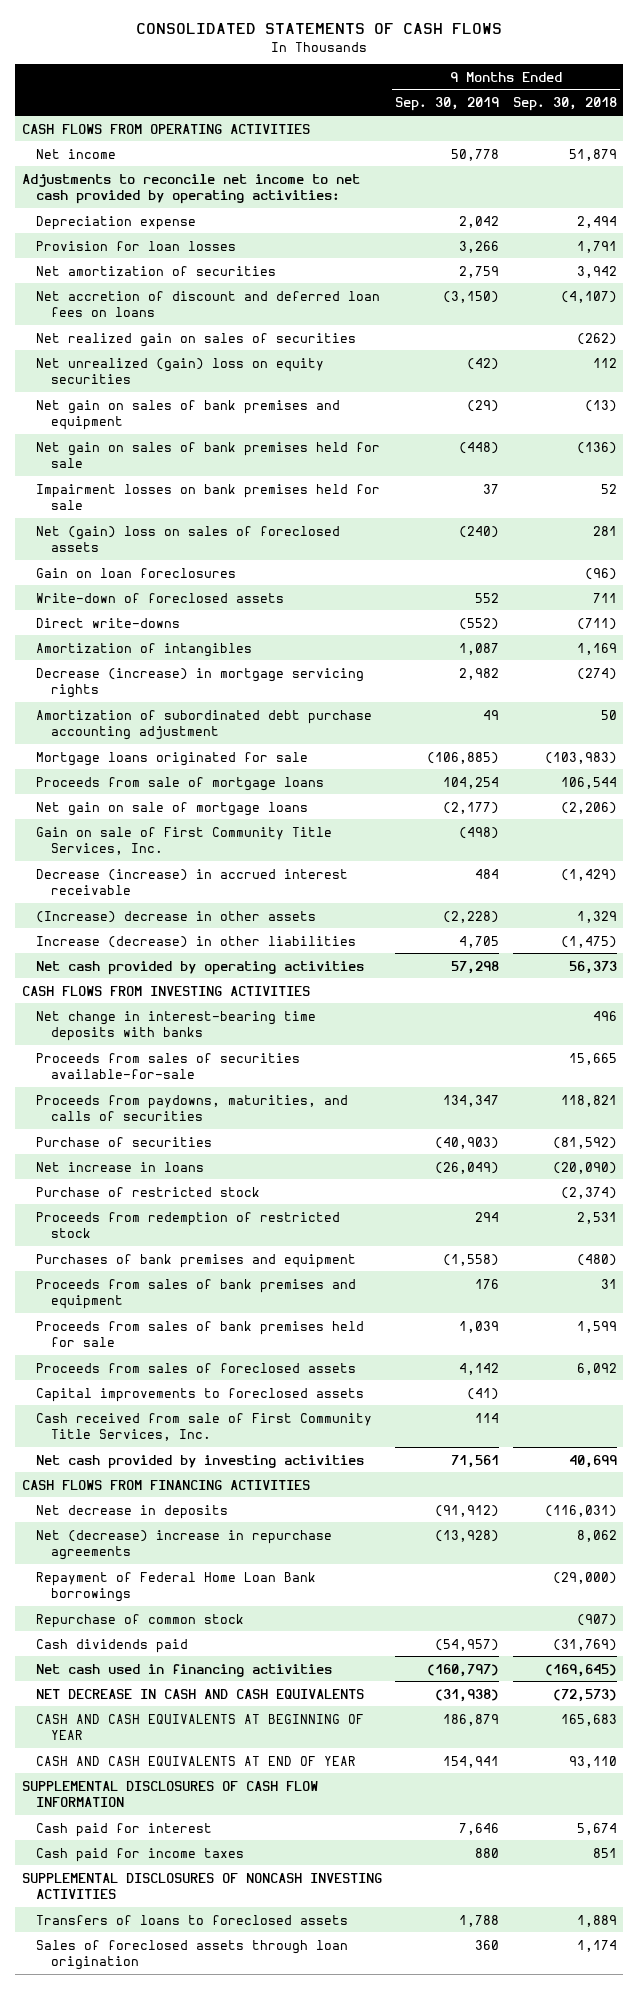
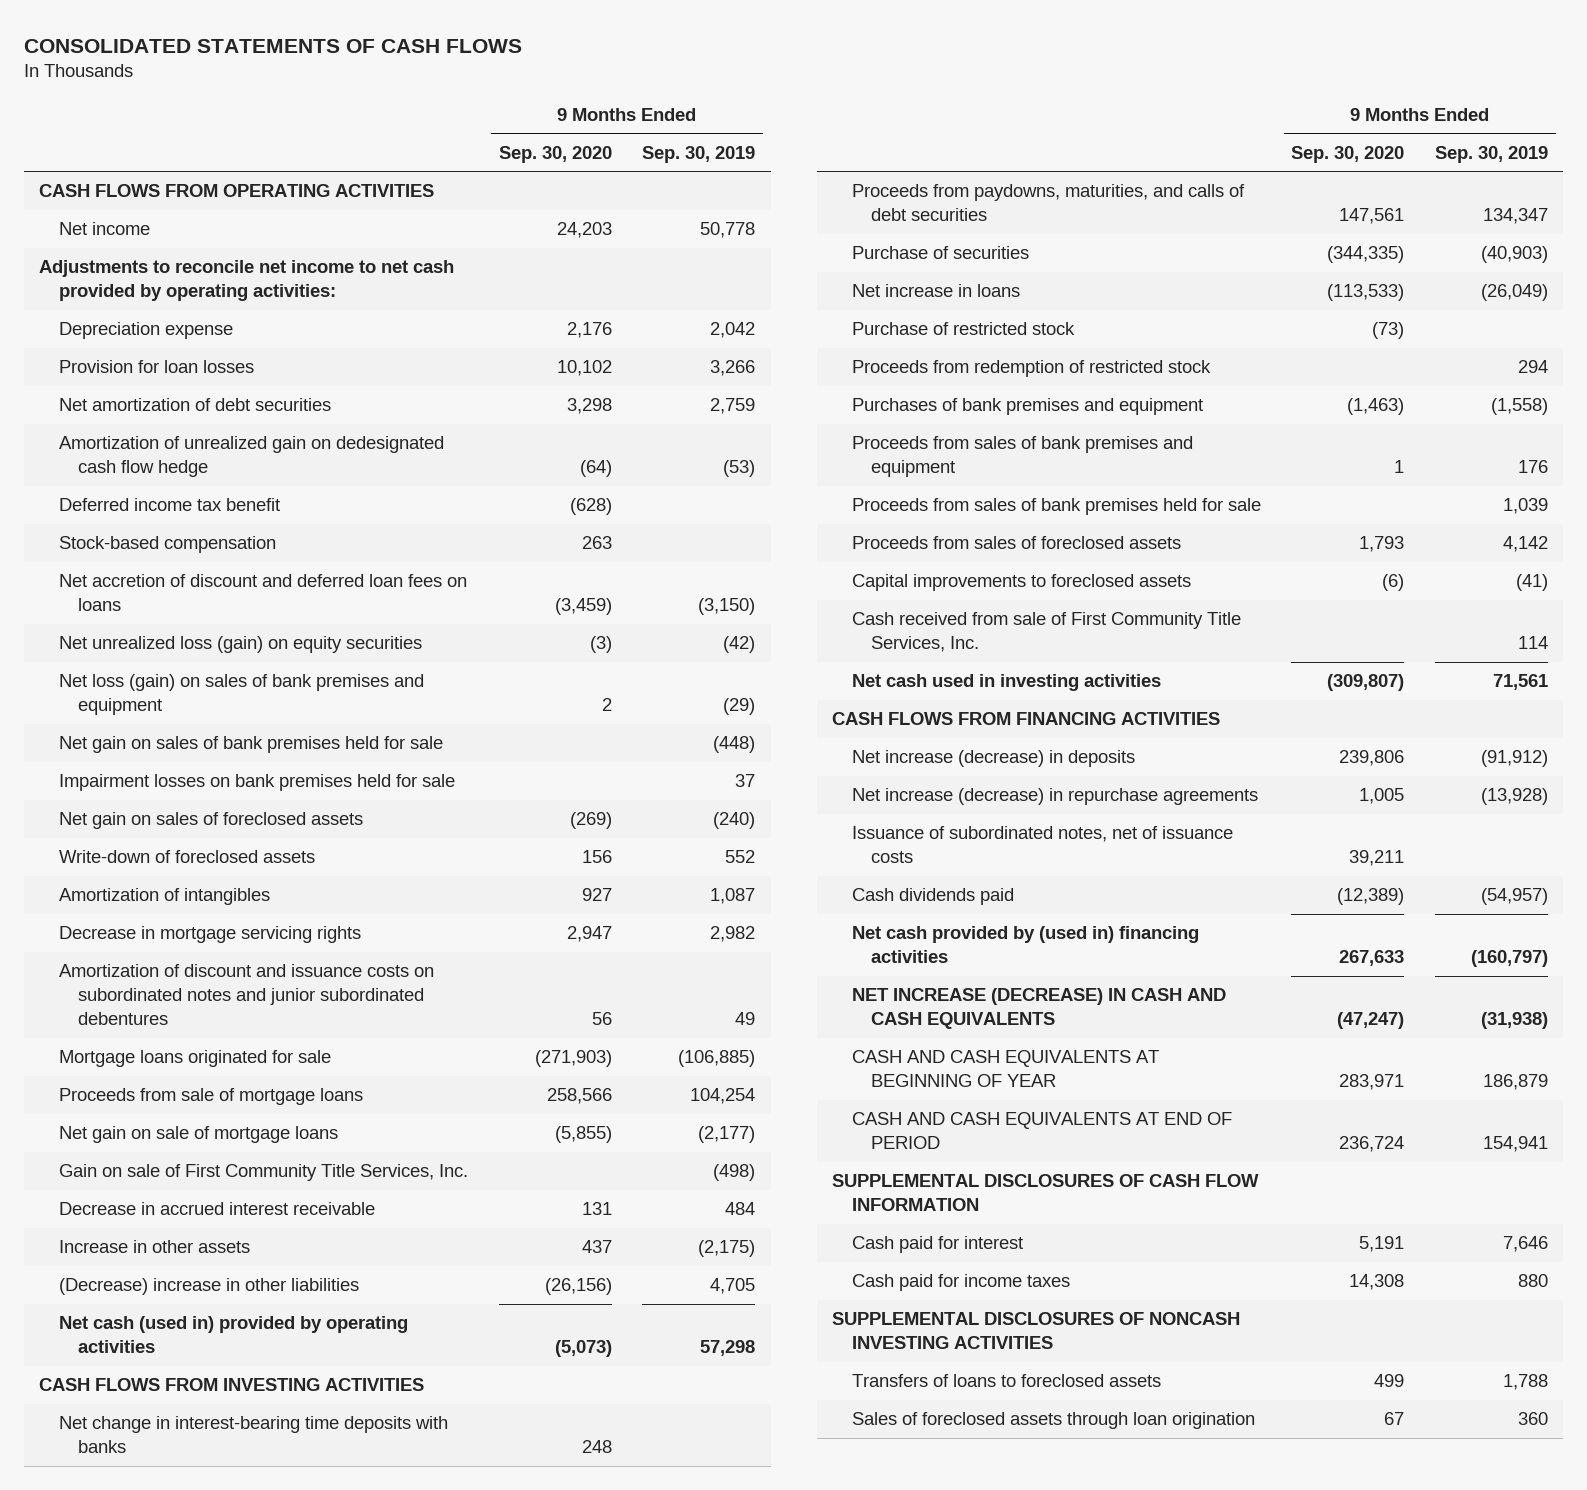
[512,97,617,112] Sep. 30, 2018 -> none
none -> [498,145,612,163] Sep. 30, 2020
[36,265,277,276] Net amortization of securities -> [58,398,331,412] Net amortization of debt securities
none -> [58,436,444,478] Amortization of unrealized gain on dedesignated cash flow hedge
none -> [58,498,280,512] Deferred income tax benefit
none -> [58,536,276,554] Stock-based compensation
[36,332,357,347] Net realized gain on sales of securities -> none
[36,357,325,384] Net unrealized (gain) loss on equity securities -> [58,636,422,654] Net unrealized loss (gain) on equity securities
[36,399,341,430] Net gain on sales of bank premises and equipment -> [58,674,424,716] Net loss (gain) on sales of bank premises and equipment
[36,567,237,578] Gain on loan foreclosures -> none
[36,525,341,552] Net (gain) loss on sales of foreclosed assets -> [58,812,363,830] Net gain on sales of foreclosed assets
[36,617,181,628] Direct write-downs -> none
[36,709,373,740] Amortization of subordinated debt purchase accounting adjustment -> none
[36,667,365,698] Decrease (increase) in mortgage servicing rights -> [58,926,361,944] Decrease in mortgage servicing rights
none -> [58,964,434,1026] Amortization of discount and issuance costs on subordinated notes and junior subordinated debentures
[36,868,349,895] Decrease (increase) in accrued interest receivable -> [58,1202,375,1216] Decrease in accrued interest receivable
[36,910,317,923] (Increase) decrease in other assets -> [58,1240,250,1254] Increase in other assets
[443,910,500,923] (2,228) -> [698,1240,756,1258] (2,175)
[36,935,357,948] Increase (decrease) in other liabilities -> [58,1278,359,1296] (Decrease) increase in other liabilities
[36,960,365,975] Net cash provided by operating activities -> [58,1316,408,1354] Net cash (used in) provided by operating activities
[36,1052,301,1079] Proceeds from sales of securities available-for-sale -> none
[36,1094,349,1121] Proceeds from paydowns, maturities, and calls of securities -> [851,184,1245,222] Proceeds from paydowns, maturities, and calls of debt securities
[36,1454,365,1469] Net cash provided by investing activities -> [851,674,1161,692] Net cash used in investing activities
[36,1571,317,1602] Repayment of Federal Home Loan Bank borrowings -> none
[36,1613,245,1628] Repurchase of common stock -> none
[36,1504,229,1519] Net decrease in deposits -> [851,750,1135,768] Net increase (decrease) in deposits
[36,1529,333,1560] Net (decrease) increase in repurchase agreements -> [851,788,1258,806] Net increase (decrease) in repurchase agreements
none -> [851,826,1233,864] Issuance of subordinated notes, net of issuance costs
[36,1663,333,1677] Net cash used in financing activities -> [851,926,1199,964] Net cash provided by (used in) financing activities
[36,1688,365,1699] NET DECREASE IN CASH AND CASH EQUIVALENTS -> [851,988,1226,1030] NET INCREASE (DECREASE) IN CASH AND CASH EQUIVALENTS
[36,1755,357,1766] CASH AND CASH EQUIVALENTS AT END OF YEAR -> [851,1112,1232,1150] CASH AND CASH EQUIVALENTS AT END OF PERIOD

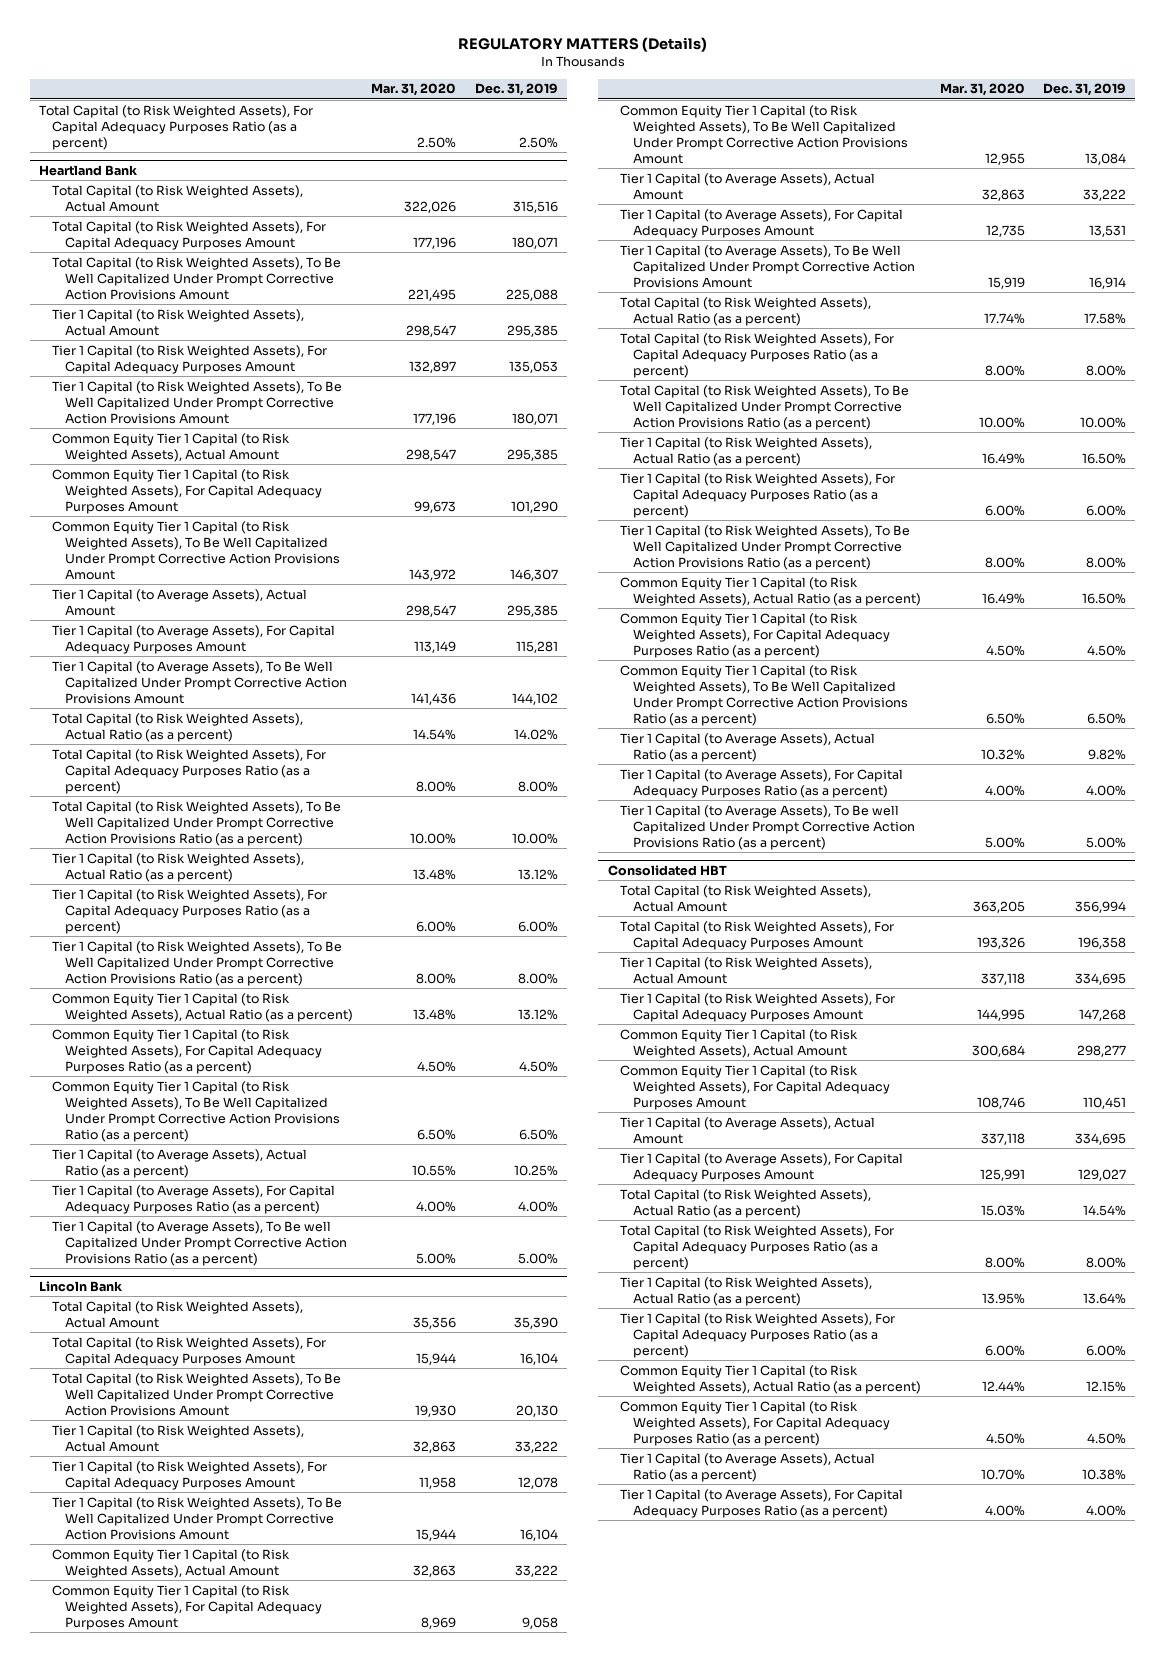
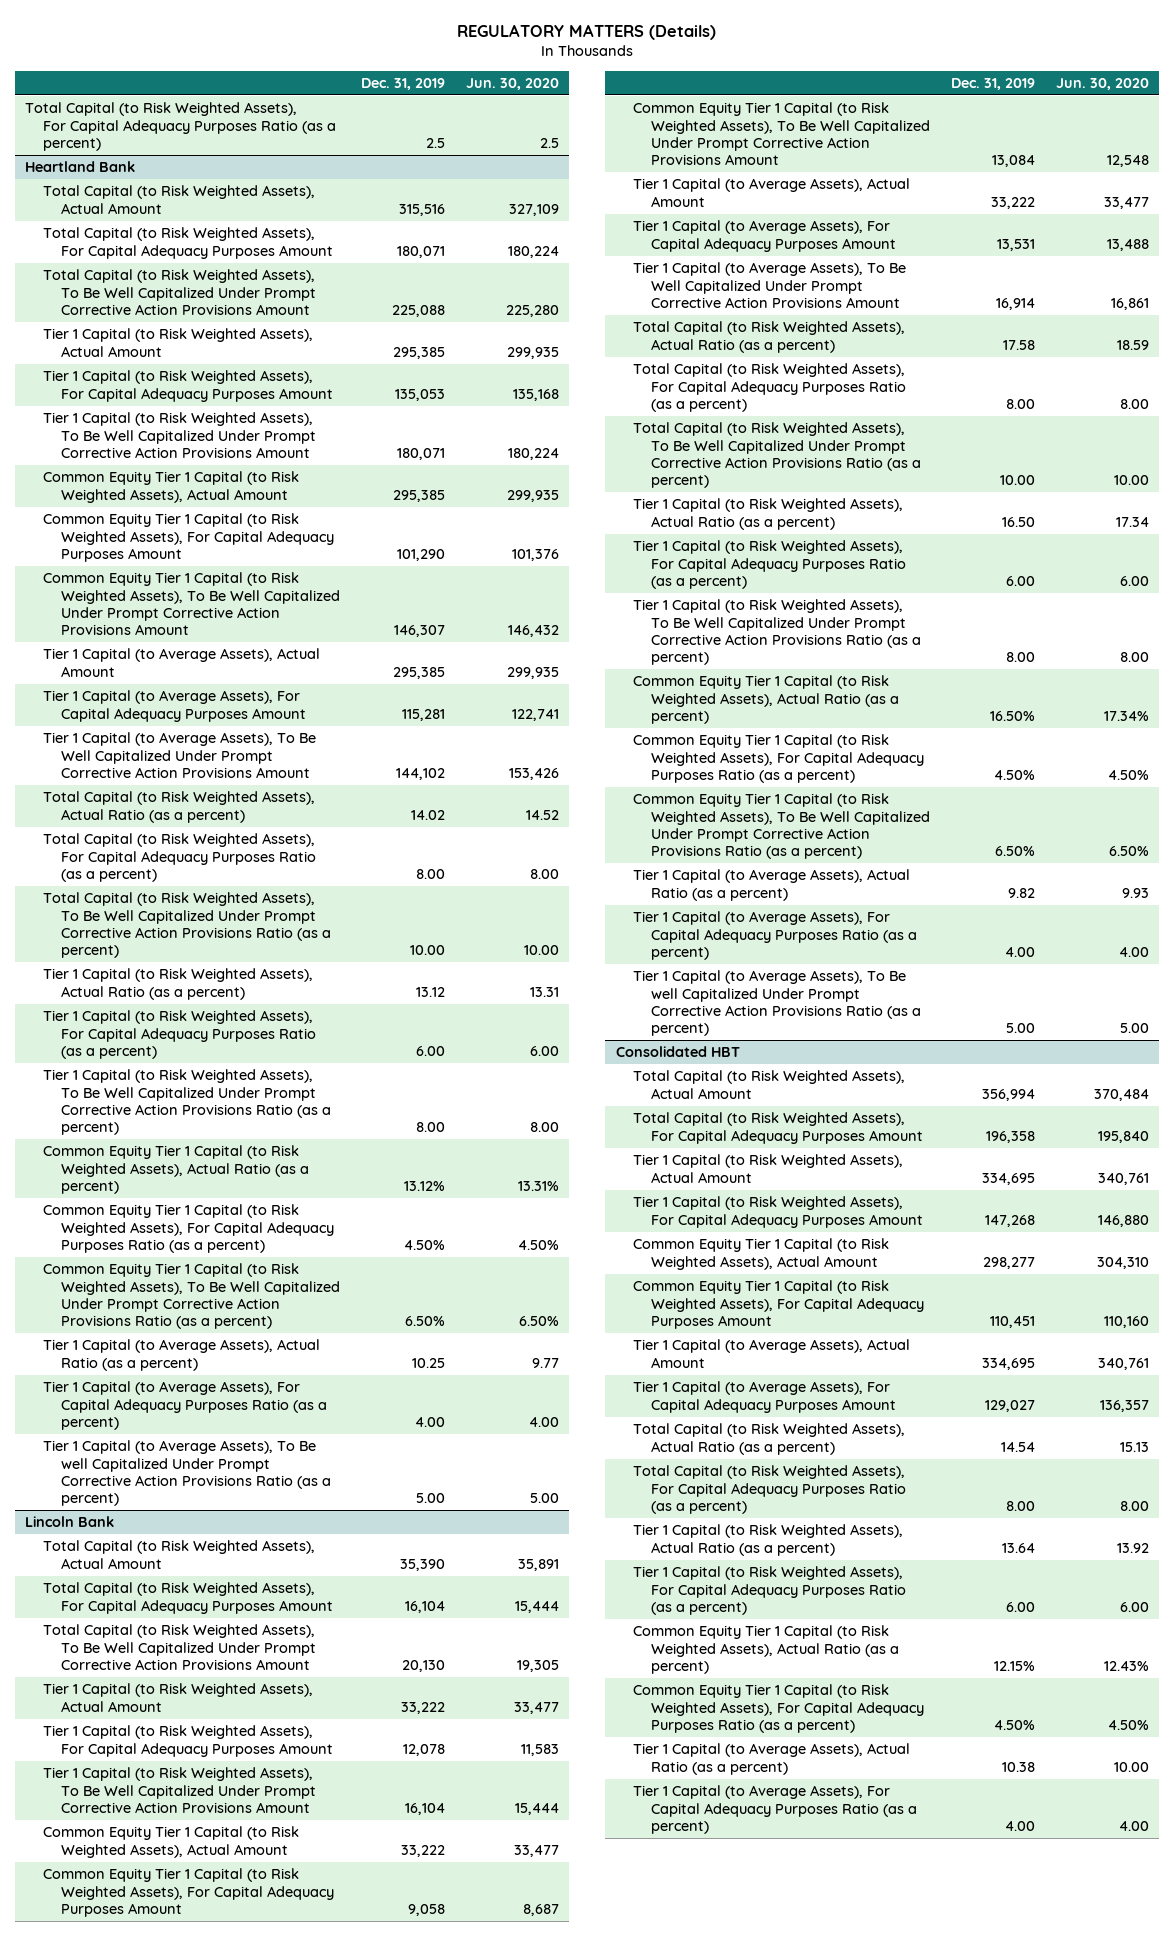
[371,83,457,97] Mar. 31, 2020 -> none
none -> [465,77,559,90] Jun. 30, 2020
[518,136,558,148] 2.50% -> [425,137,445,148] 2.5
[513,728,558,740] 14.02% -> [410,809,445,820] 14.02
[517,780,558,792] 8.00% -> [415,868,445,879] 8.00
[511,832,558,844] 10.00% -> [409,945,445,956] 10.00
[517,868,558,880] 13.12% -> [415,986,445,997] 13.12
[517,920,558,932] 6.00% -> [415,1045,445,1056] 6.00
[517,972,558,984] 8.00% -> [415,1122,445,1133] 8.00
[513,1164,558,1176] 10.25% -> [411,1357,445,1368] 10.25
[517,1200,558,1212] 4.00% -> [414,1416,445,1427] 4.00
[517,1252,558,1264] 5.00% -> [415,1493,445,1504] 5.00
[1084,312,1127,324] 17.58% -> [1003,339,1036,350] 17.58
[1086,364,1127,376] 8.00% -> [1006,398,1036,409] 8.00
[1080,416,1127,428] 10.00% -> [1000,475,1036,486] 10.00
[1082,452,1127,464] 16.50% -> [1002,516,1036,527] 16.50
[1086,504,1127,516] 6.00% -> [1006,575,1036,586] 6.00
[1086,556,1127,568] 8.00% -> [1006,652,1036,663] 8.00
[1088,748,1127,760] 9.82% -> [1008,887,1036,898] 9.82
[1086,784,1127,796] 4.00% -> [1005,946,1036,957] 4.00
[1086,836,1127,848] 5.00% -> [1006,1023,1036,1034] 5.00
[1083,1204,1127,1216] 14.54% -> [1001,1441,1036,1452] 14.54
[1086,1256,1127,1268] 8.00% -> [1006,1500,1036,1511] 8.00
[1083,1292,1127,1304] 13.64% -> [1002,1542,1036,1553] 13.64
[1086,1344,1127,1356] 6.00% -> [1006,1601,1036,1612] 6.00
[1082,1468,1127,1480] 10.38% -> [1002,1761,1036,1772] 10.38
[1086,1504,1127,1516] 4.00% -> [1005,1820,1036,1831] 4.00

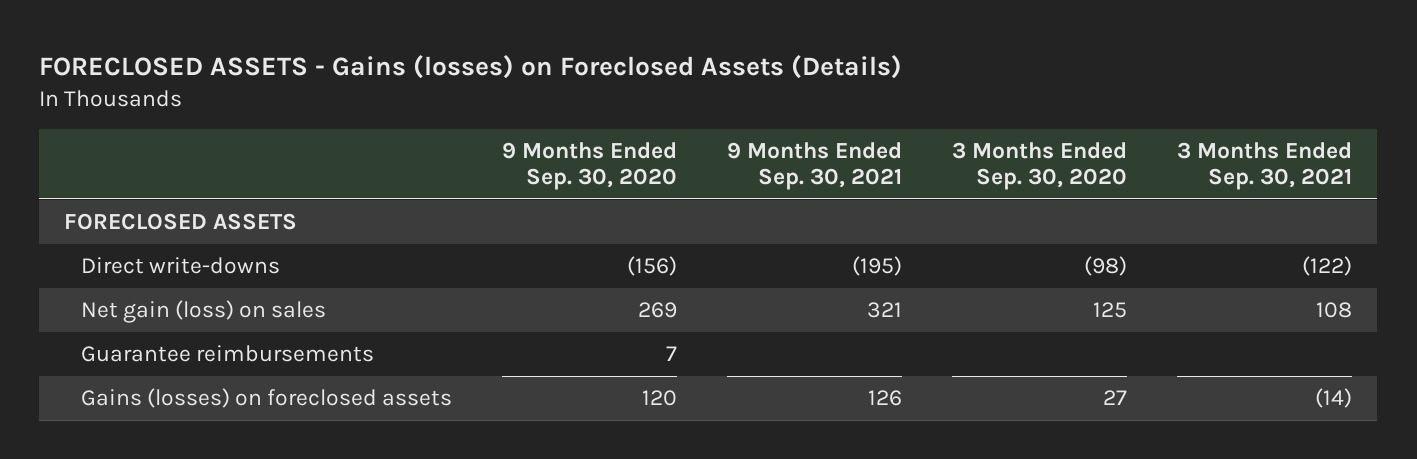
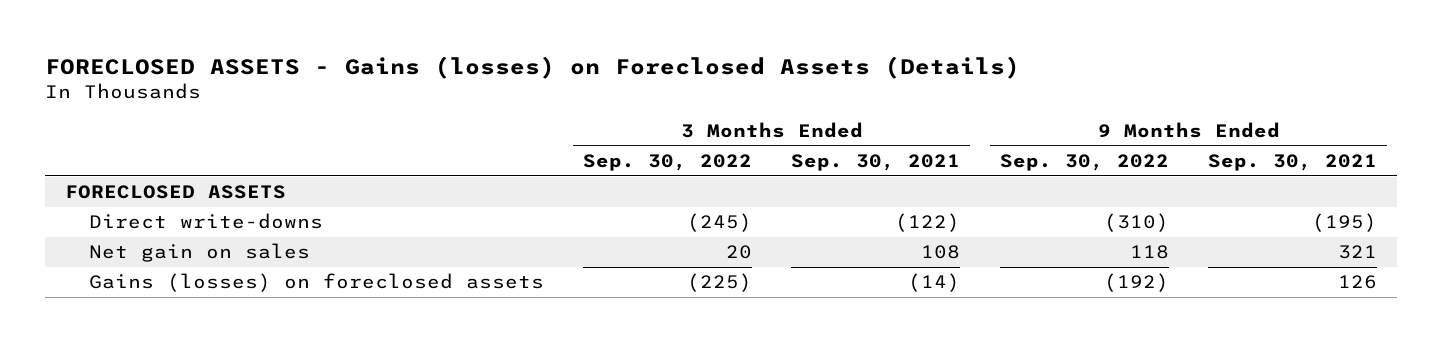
[502,141,678,191] 9 Months Ended Sep. 30, 2020 -> none
[952,141,1128,191] 3 Months Ended Sep. 30, 2020 -> none
none -> [583,154,753,172] Sep. 30, 2022
none -> [999,154,1169,172] Sep. 30, 2022
[81,345,375,363] Guarantee reimbursements -> none
[81,300,327,324] Net gain (loss) on sales -> [88,243,310,263] Net gain on sales

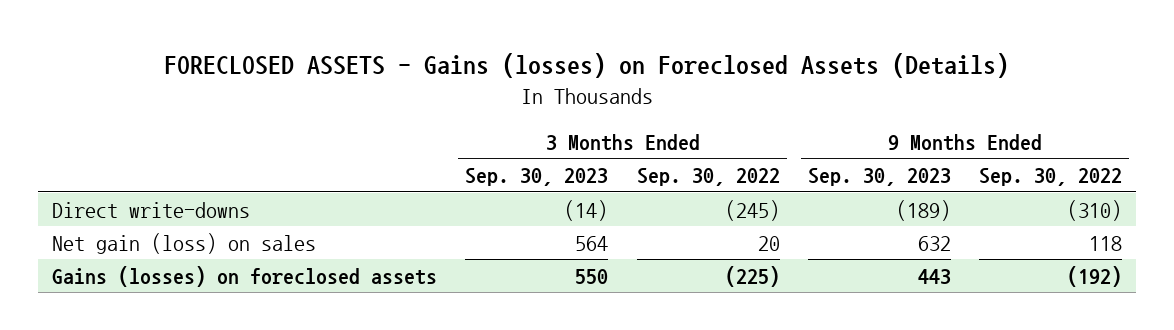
[791,154,961,172] Sep. 30, 2021 -> none
[1208,154,1378,172] Sep. 30, 2021 -> none
none -> [465,168,609,187] Sep. 30, 2023
none -> [807,168,951,187] Sep. 30, 2023
[65,185,287,200] FORECLOSED ASSETS -> none
[88,243,310,263] Net gain on sales -> [52,232,317,254] Net gain (loss) on sales

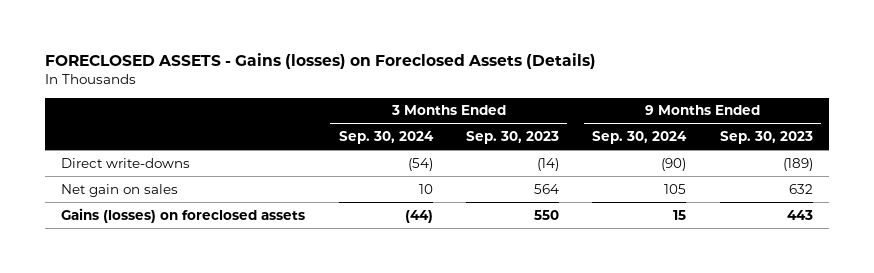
[636,168,780,187] Sep. 30, 2022 -> none
[978,168,1122,187] Sep. 30, 2022 -> none
none -> [338,131,434,145] Sep. 30, 2024
none -> [592,131,688,145] Sep. 30, 2024
[52,232,317,254] Net gain (loss) on sales -> [61,183,179,197] Net gain on sales

